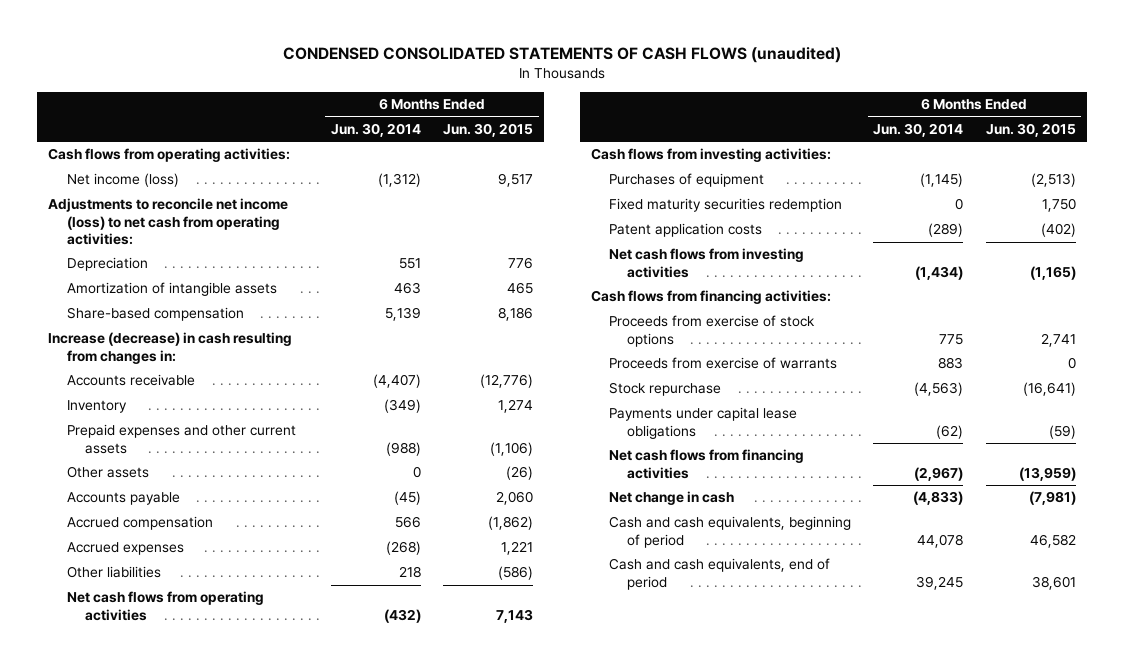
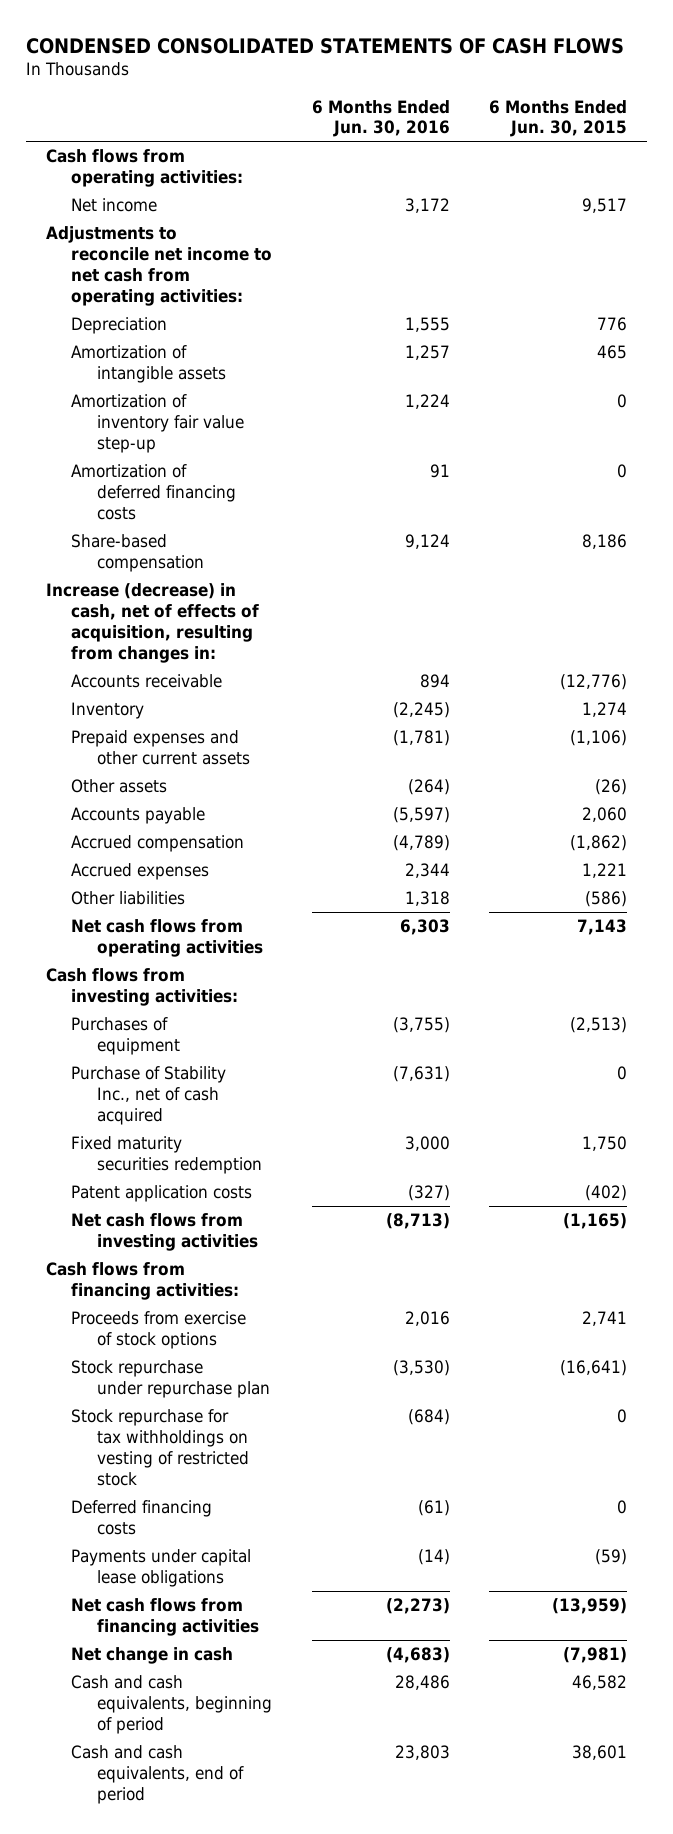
[282,47,841,64] CONDENSED CONSOLIDATED STATEMENTS OF CASH FLOWS (unaudited) -> [26,37,625,54] CONDENSED CONSOLIDATED STATEMENTS OF CASH FLOWS
[331,122,422,137] Jun. 30, 2014 -> none
none -> [311,99,450,138] 6 Months Ended Jun. 30, 2016
[66,173,179,188] Net income (loss) -> [71,198,158,213] Net income
[48,198,289,246] Adjustments to reconcile net income (loss) to net cash from operating activities: -> [46,226,273,306] Adjustments to reconcile net income to net cash from operating activities:
none -> [71,394,244,453] Amortization of inventory fair value step-up
none -> [71,464,236,520] Amortization of deferred financing costs
[48,332,293,364] Increase (decrease) in cash resulting from changes in: -> [46,583,260,663] Increase (decrease) in cash, net of effects of acquisition, resulting from changes in:
none -> [71,1066,227,1125] Purchase of Stability Inc., net of cash acquired
[608,357,837,370] Proceeds from exercise of warrants -> none
[608,382,721,397] Stock repurchase -> [71,1360,270,1399] Stock repurchase under repurchase plan
none -> [71,1409,249,1486] Stock repurchase for tax withholdings on vesting of restricted stock
none -> [71,1500,213,1536] Deferred financing costs

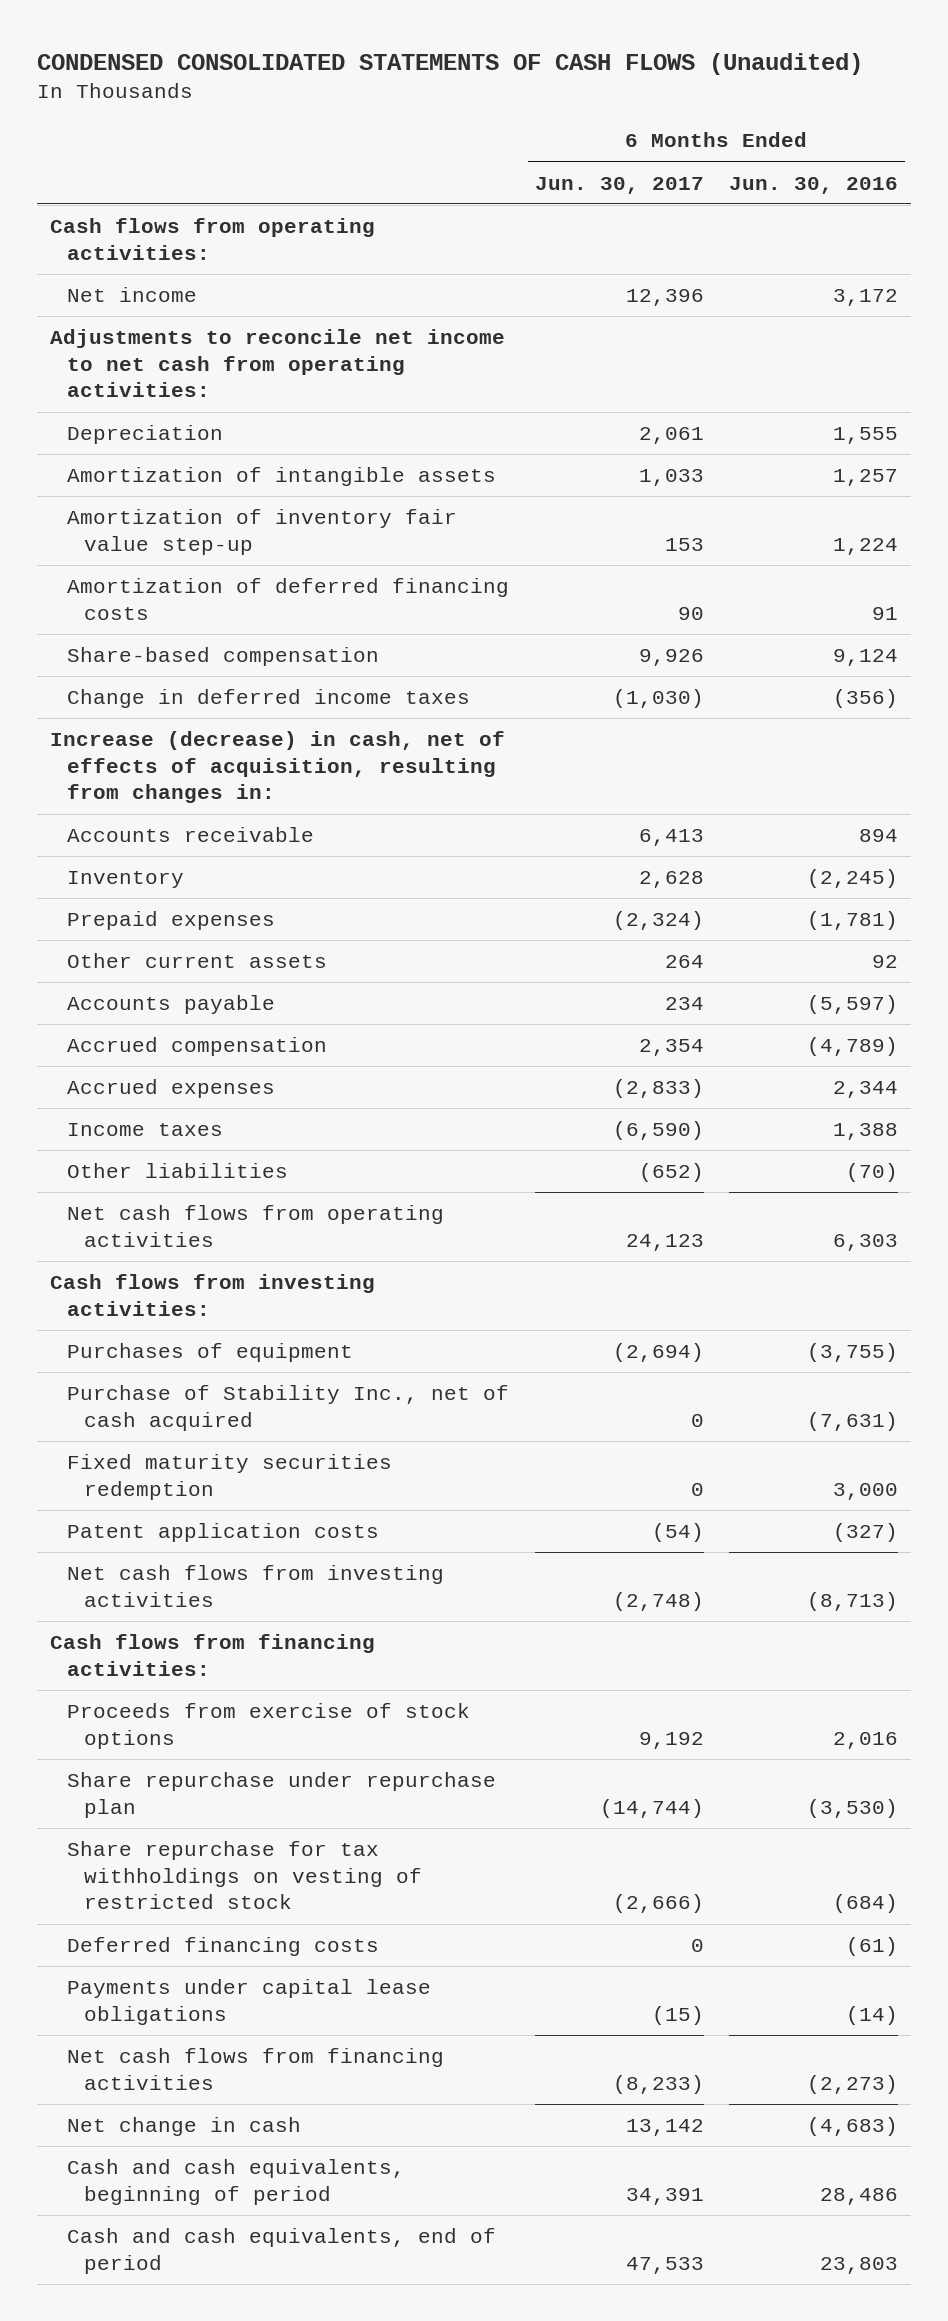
[26,37,625,54] CONDENSED CONSOLIDATED STATEMENTS OF CASH FLOWS -> [37,52,864,75] CONDENSED CONSOLIDATED STATEMENTS OF CASH FLOWS (Unaudited)
[489,99,628,138] 6 Months Ended Jun. 30, 2015 -> none
none -> [534,176,704,194] Jun. 30, 2017
none -> [67,689,471,709] Change in deferred income taxes
[71,730,250,766] Prepaid expenses and other current assets -> [67,911,276,931] Prepaid expenses
[71,779,168,794] Other assets -> [67,953,328,969] Other current assets
[407,779,450,796] (264) -> [872,955,899,969] 92
none -> [67,1123,224,1137] Income taxes
[404,891,450,907] 1,318 -> [846,1163,899,1183] (70)
[71,1360,270,1399] Stock repurchase under repurchase plan -> [67,1772,497,1818] Share repurchase under repurchase plan
[71,1409,249,1486] Stock repurchase for tax withholdings on vesting of restricted stock -> [67,1841,423,1910] Share repurchase for tax withholdings on vesting of restricted stock

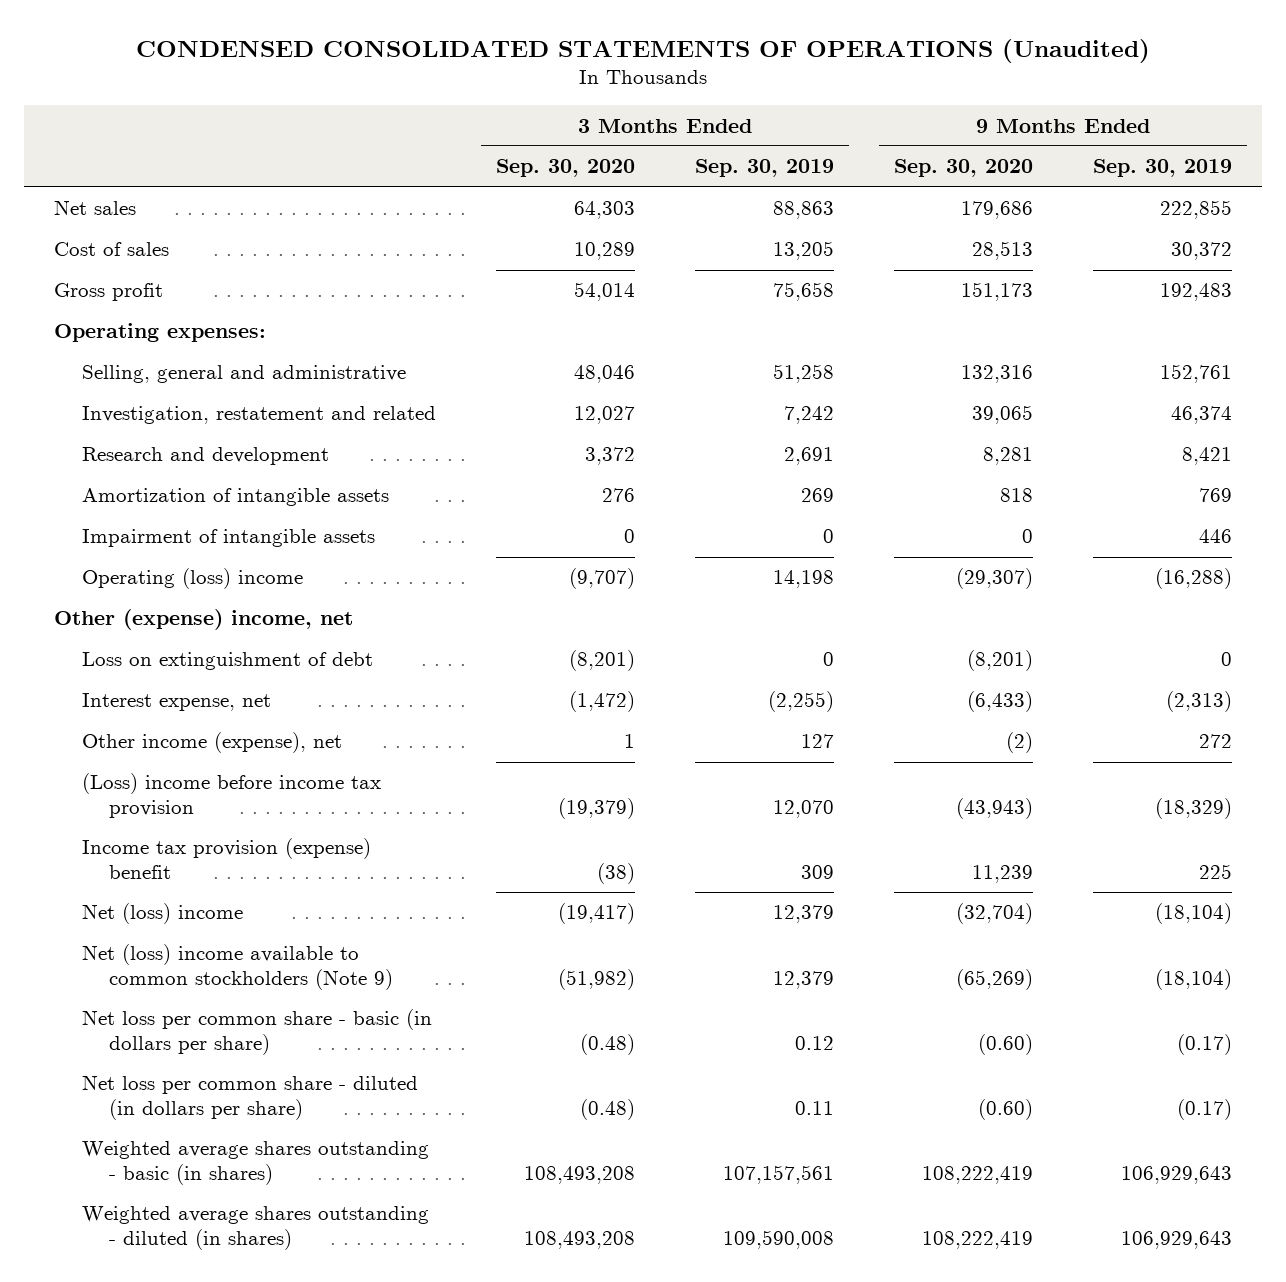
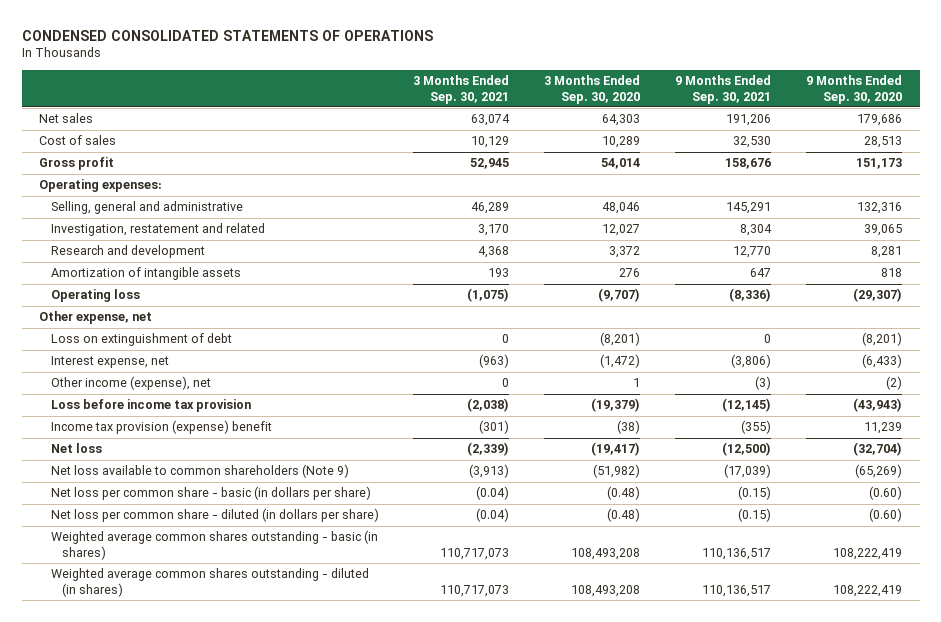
[136,38,1151,63] CONDENSED CONSOLIDATED STATEMENTS OF OPERATIONS (Unaudited) -> [21,29,433,41] CONDENSED CONSOLIDATED STATEMENTS OF OPERATIONS
[694,159,834,178] Sep. 30, 2019 -> none
[1093,159,1233,178] Sep. 30, 2019 -> none
none -> [413,74,510,104] 3 Months Ended Sep. 30, 2021
none -> [675,74,772,104] 9 Months Ended Sep. 30, 2021
[81,529,375,548] Impairment of intangible assets -> none
[81,568,303,590] Operating (loss) income -> [50,289,140,303] Operating loss
[54,609,354,631] Other (expense) income, net -> [39,311,153,325] Other expense, net
[81,773,381,818] (Loss) income before income tax provision -> [50,399,251,413] Loss before income tax provision
[81,903,243,925] Net (loss) income -> [50,443,102,454] Net loss
[81,944,394,990] Net (loss) income available to common stockholders (Note 9) -> [50,464,349,479] Net loss available to common shareholders (Note 9)
[81,1141,429,1185] Weighted average shares outstanding - basic (in shares) -> [50,530,378,560] Weighted average common shares outstanding - basic (in shares)
[81,1206,429,1250] Weighted average shares outstanding - diluted (in shares) -> [50,568,369,597] Weighted average common shares outstanding - diluted (in shares)

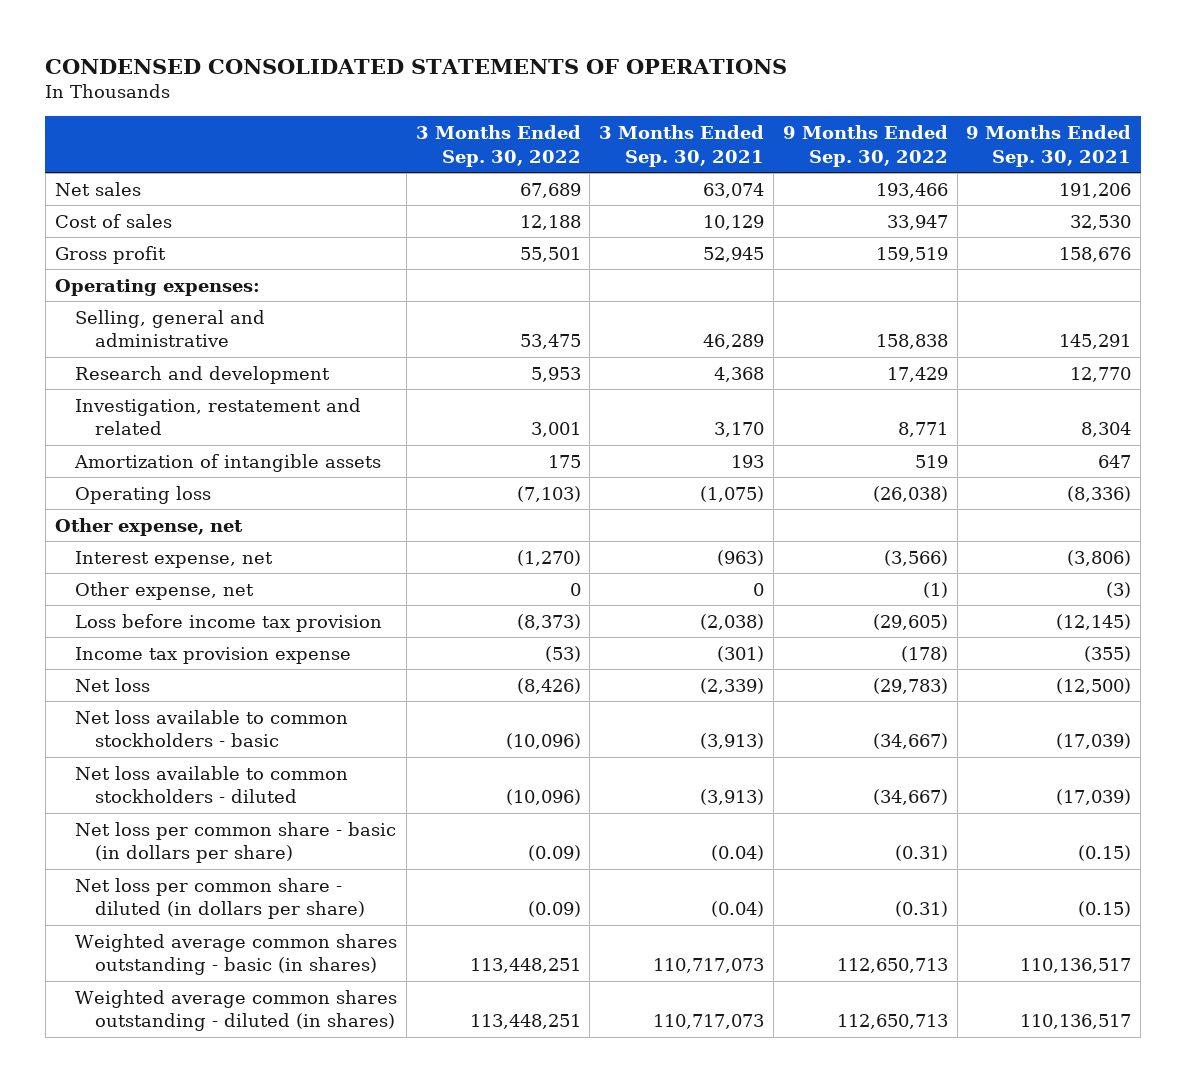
[544,74,641,104] 3 Months Ended Sep. 30, 2020 -> none
[806,74,903,104] 9 Months Ended Sep. 30, 2020 -> none
none -> [415,125,581,167] 3 Months Ended Sep. 30, 2022
none -> [782,125,948,167] 9 Months Ended Sep. 30, 2022
[50,223,265,237] Investigation, restatement and related -> [74,397,361,436] Investigation, restatement and related
[50,333,232,347] Loss on extinguishment of debt -> none
[50,376,211,391] Other income (expense), net -> [74,581,254,600] Other expense, net
[50,420,272,435] Income tax provision (expense) benefit -> [74,646,351,664] Income tax provision expense
[50,464,349,479] Net loss available to common shareholders (Note 9) -> [74,709,348,748] Net loss available to common stockholders - basic
none -> [74,765,348,804] Net loss available to common stockholders - diluted

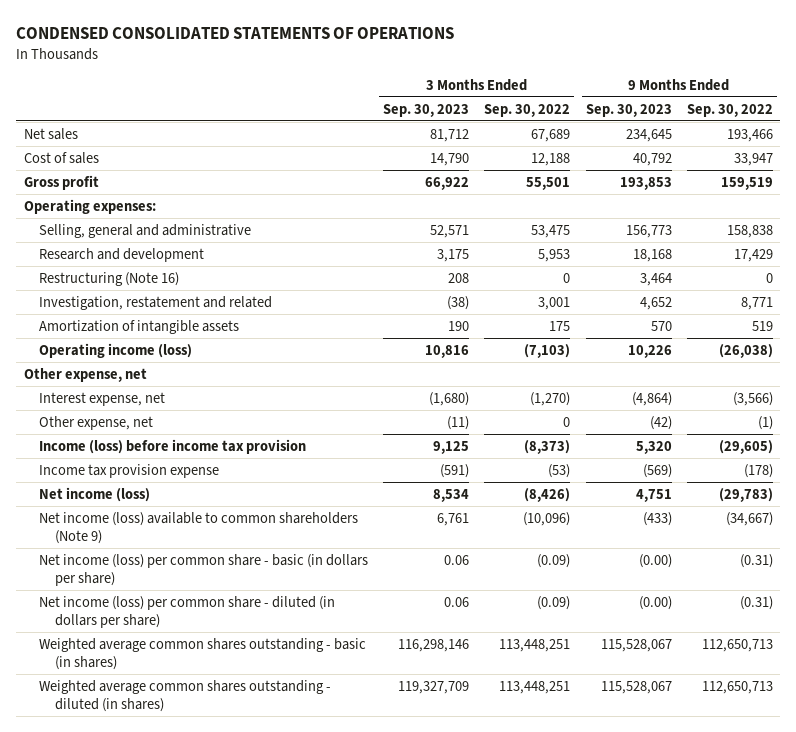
[599,125,765,167] 3 Months Ended Sep. 30, 2021 -> none
[966,125,1132,167] 9 Months Ended Sep. 30, 2021 -> none
none -> [383,103,470,117] Sep. 30, 2023
none -> [585,103,672,117] Sep. 30, 2023
none -> [39,271,180,286] Restructuring (Note 16)
[74,485,211,504] Operating loss -> [39,342,193,358] Operating income (loss)
[74,613,382,632] Loss before income tax provision -> [39,438,307,454] Income (loss) before income tax provision
[74,765,348,804] Net loss available to common stockholders - diluted -> none
[74,677,150,692] Net loss -> [39,486,151,502] Net income (loss)
[74,709,348,748] Net loss available to common stockholders - basic -> [39,511,359,544] Net income (loss) available to common shareholders (Note 9)
[74,821,396,864] Net loss per common share - basic (in dollars per share) -> [39,553,369,586] Net income (loss) per common share - basic (in dollars per share)
[74,877,366,920] Net loss per common share - diluted (in dollars per share) -> [39,595,336,628] Net income (loss) per common share - diluted (in dollars per share)

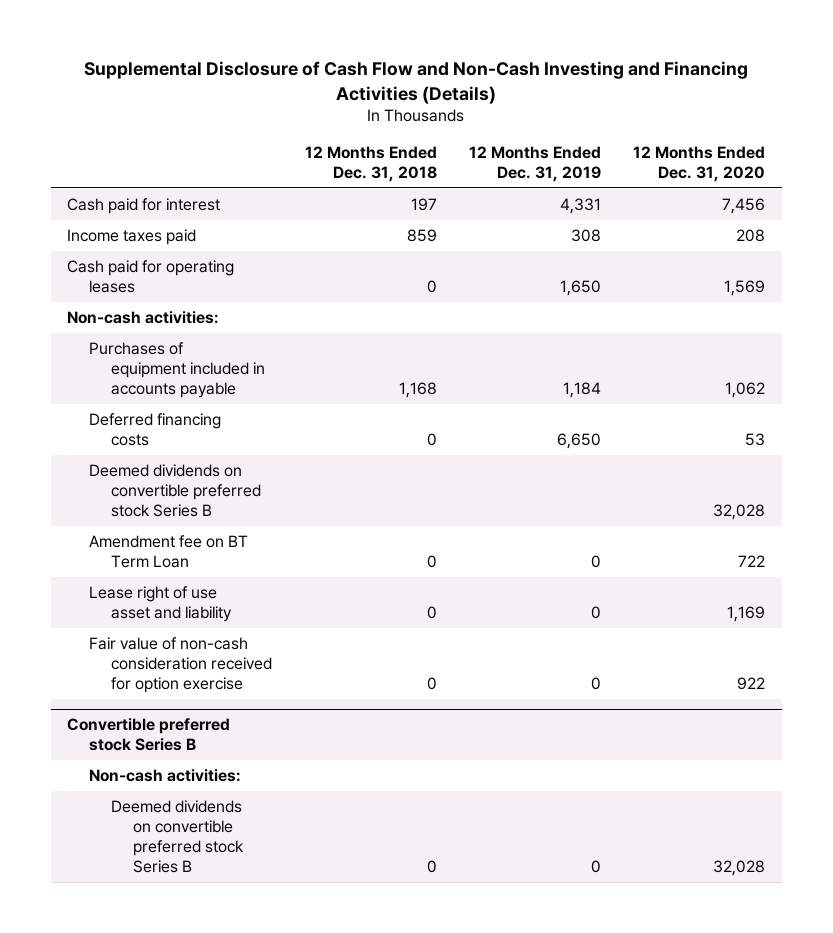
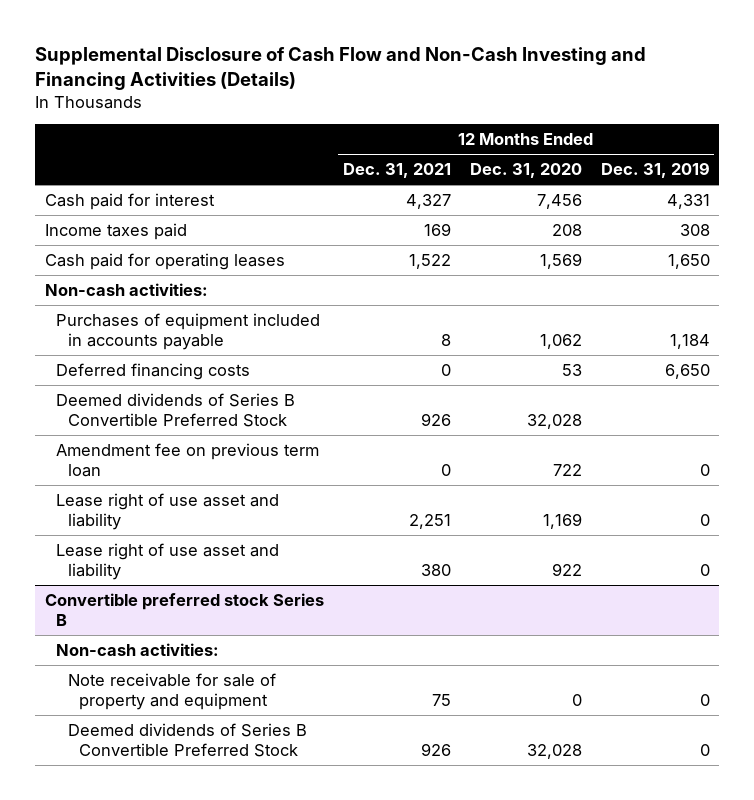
[304,145,437,182] 12 Months Ended Dec. 31, 2018 -> none
none -> [342,163,451,179] Dec. 31, 2021
[89,463,262,518] Deemed dividends on convertible preferred stock Series B -> [56,392,296,427] Deemed dividends of Series B Convertible Preferred Stock
[89,534,249,569] Amendment fee on BT Term Loan -> [56,442,320,477] Amendment fee on previous term loan
[89,636,273,694] Fair value of non-cash consideration received for option exercise -> [56,542,280,580] Lease right of use asset and liability
none -> [67,672,276,710] Note receivable for sale of property and equipment
[111,799,245,874] Deemed dividends on convertible preferred stock Series B -> [67,722,307,757] Deemed dividends of Series B Convertible Preferred Stock

